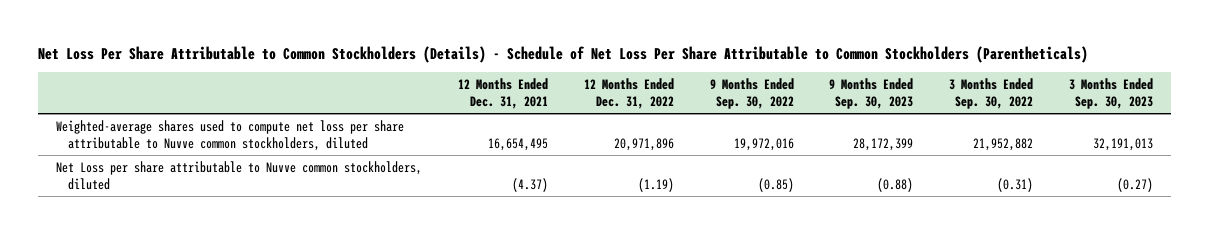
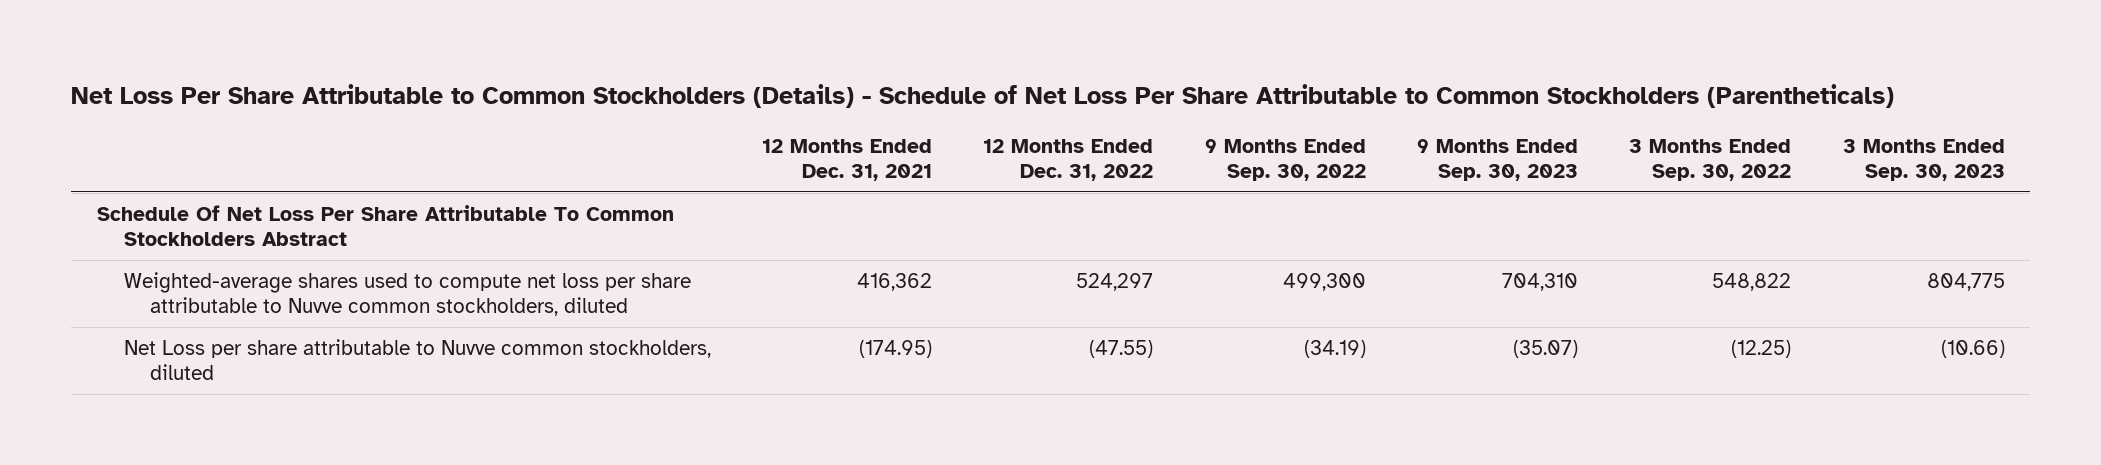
none -> [96,204,674,247] Schedule Of Net Loss Per Share Attributable To Common Stockholders Abstract
[487,137,548,151] 16,654,495 -> [856,272,932,291] 416,362
[613,137,674,151] 20,971,896 -> [1076,272,1154,291] 524,297
[733,137,794,151] 19,972,016 -> [1282,272,1366,291] 499,300
[853,137,914,151] 28,172,399 -> [1502,272,1579,291] 704,310
[973,137,1034,151] 21,952,882 -> [1712,272,1792,291] 548,822
[1093,137,1154,151] 32,191,013 -> [1926,272,2005,291] 804,775
[511,177,548,192] (4.37) -> [858,339,932,358] (174.95)
[637,177,674,192] (1.19) -> [1089,339,1154,358] (47.55)
[757,177,794,192] (0.85) -> [1303,339,1366,358] (34.19)
[877,177,914,192] (0.88) -> [1513,339,1579,358] (35.07)
[997,177,1034,192] (0.31) -> [1731,339,1792,358] (12.25)
[1117,177,1154,192] (0.27) -> [1940,339,2005,358] (10.66)

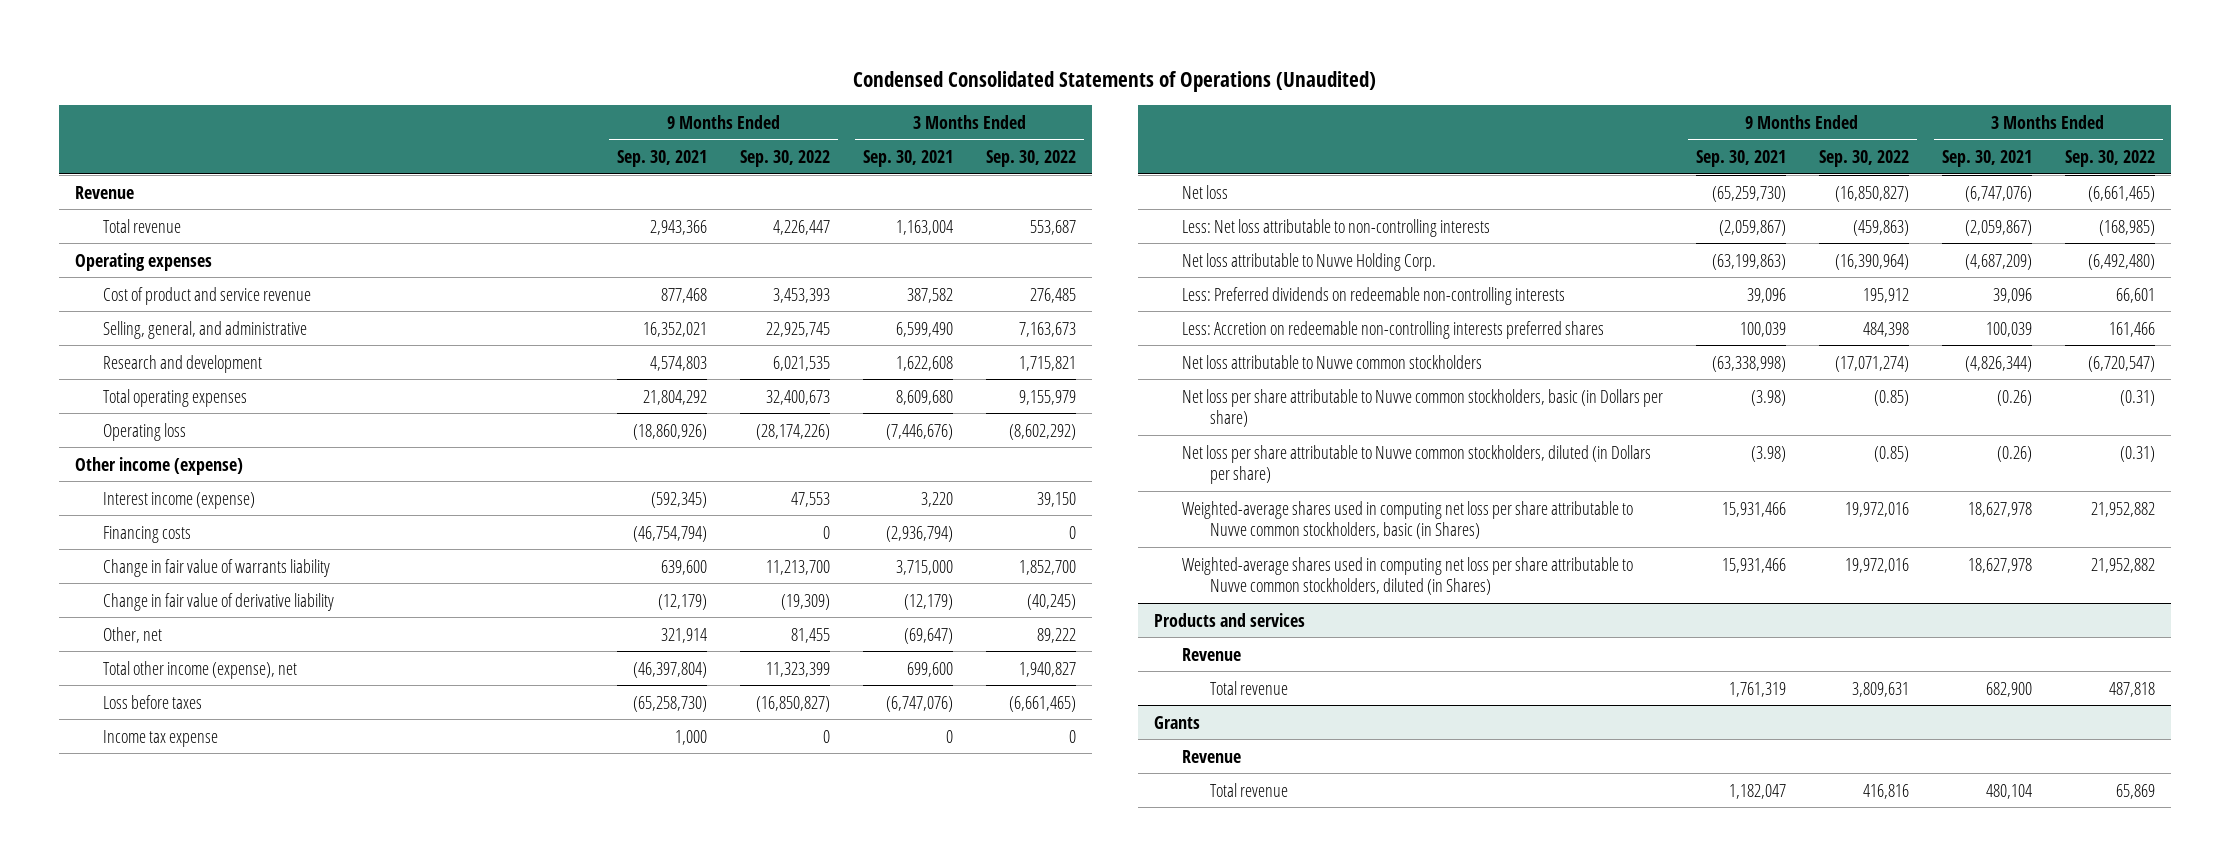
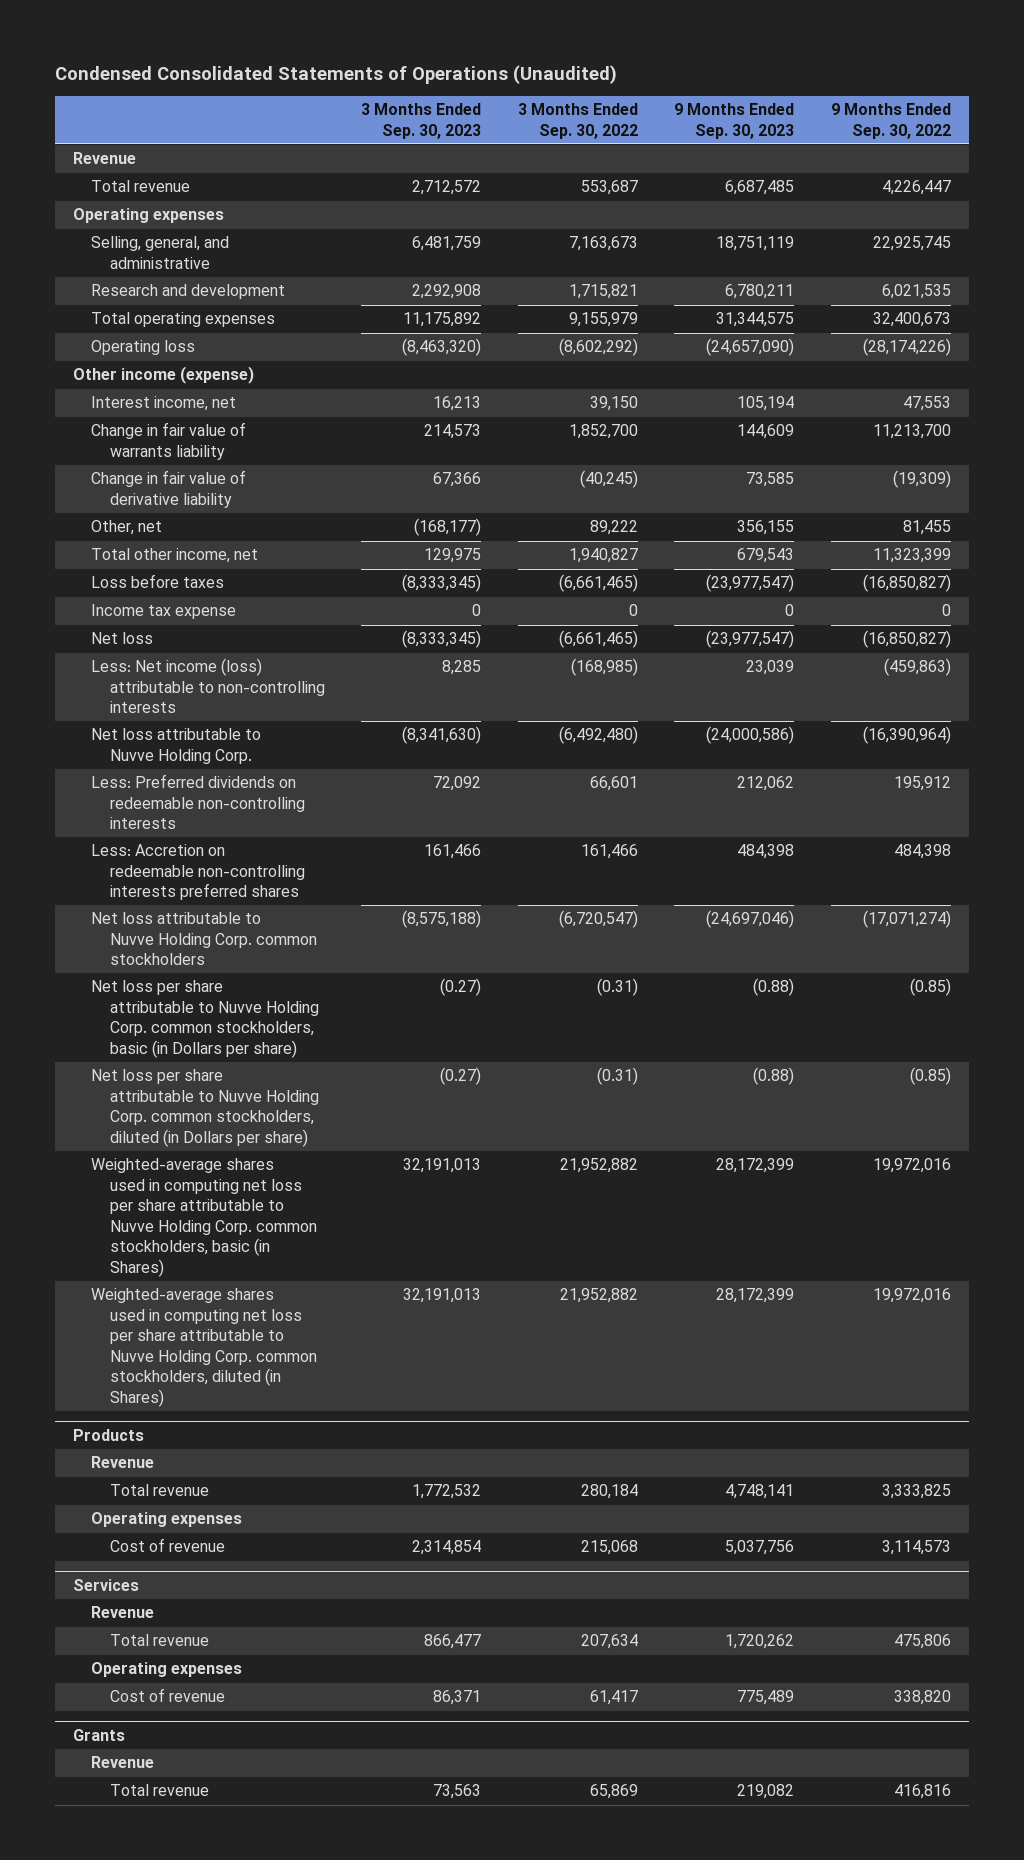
[617,149,708,167] Sep. 30, 2021 -> none
[863,149,954,167] Sep. 30, 2021 -> none
none -> [361,103,482,139] 3 Months Ended Sep. 30, 2023
none -> [674,103,795,139] 9 Months Ended Sep. 30, 2023
[103,286,312,305] Cost of product and service revenue -> none
[103,525,192,543] Financing costs -> none
[103,491,256,509] Interest income (expense) -> [91,396,237,412] Interest income, net
[103,660,298,679] Total other income (expense), net -> [91,548,259,564] Total other income, net
[1181,218,1490,237] Less: Net loss attributable to non-controlling interests -> [91,658,325,714] Less: Net income (loss) attributable to non-controlling interests
[1154,612,1306,627] Products and services -> none
[1181,354,1482,369] Net loss attributable to Nuvve common stockholders -> [91,912,317,966] Net loss attributable to Nuvve Holding Corp. common stockholders
[1181,388,1663,427] Net loss per share attributable to Nuvve common stockholders, basic (in Dollars per share) -> [91,980,319,1058] Net loss per share attributable to Nuvve Holding Corp. common stockholders, basic (in Dollars per share)
[1181,444,1651,484] Net loss per share attributable to Nuvve common stockholders, diluted (in Dollars per share) -> [91,1069,319,1147] Net loss per share attributable to Nuvve Holding Corp. common stockholders, diluted (in Dollars per share)
[1181,500,1633,539] Weighted-average shares used in computing net loss per share attributable to Nuvve common stockholders, basic (in Shares) -> [91,1158,317,1277] Weighted-average shares used in computing net loss per share attributable to Nuvve Holding Corp. common stockholders, basic (in Shares)
[1181,556,1633,595] Weighted-average shares used in computing net loss per share attributable to Nuvve common stockholders, diluted (in Shares) -> [91,1288,317,1407] Weighted-average shares used in computing net loss per share attributable to Nuvve Holding Corp. common stockholders, diluted (in Shares)
none -> [73,1428,145,1441] Products
[1851,681,1909,697] 3,809,631 -> [881,1484,951,1500] 3,333,825
[2108,681,2155,697] 487,818 -> [580,1484,638,1500] 280,184
none -> [91,1512,243,1528] Operating expenses
none -> [109,1538,225,1553] Cost of revenue
none -> [73,1578,140,1591] Services
none -> [91,1606,155,1619] Revenue
none -> [109,1634,209,1647] Total revenue
none -> [91,1662,243,1678] Operating expenses
none -> [109,1688,225,1703] Cost of revenue

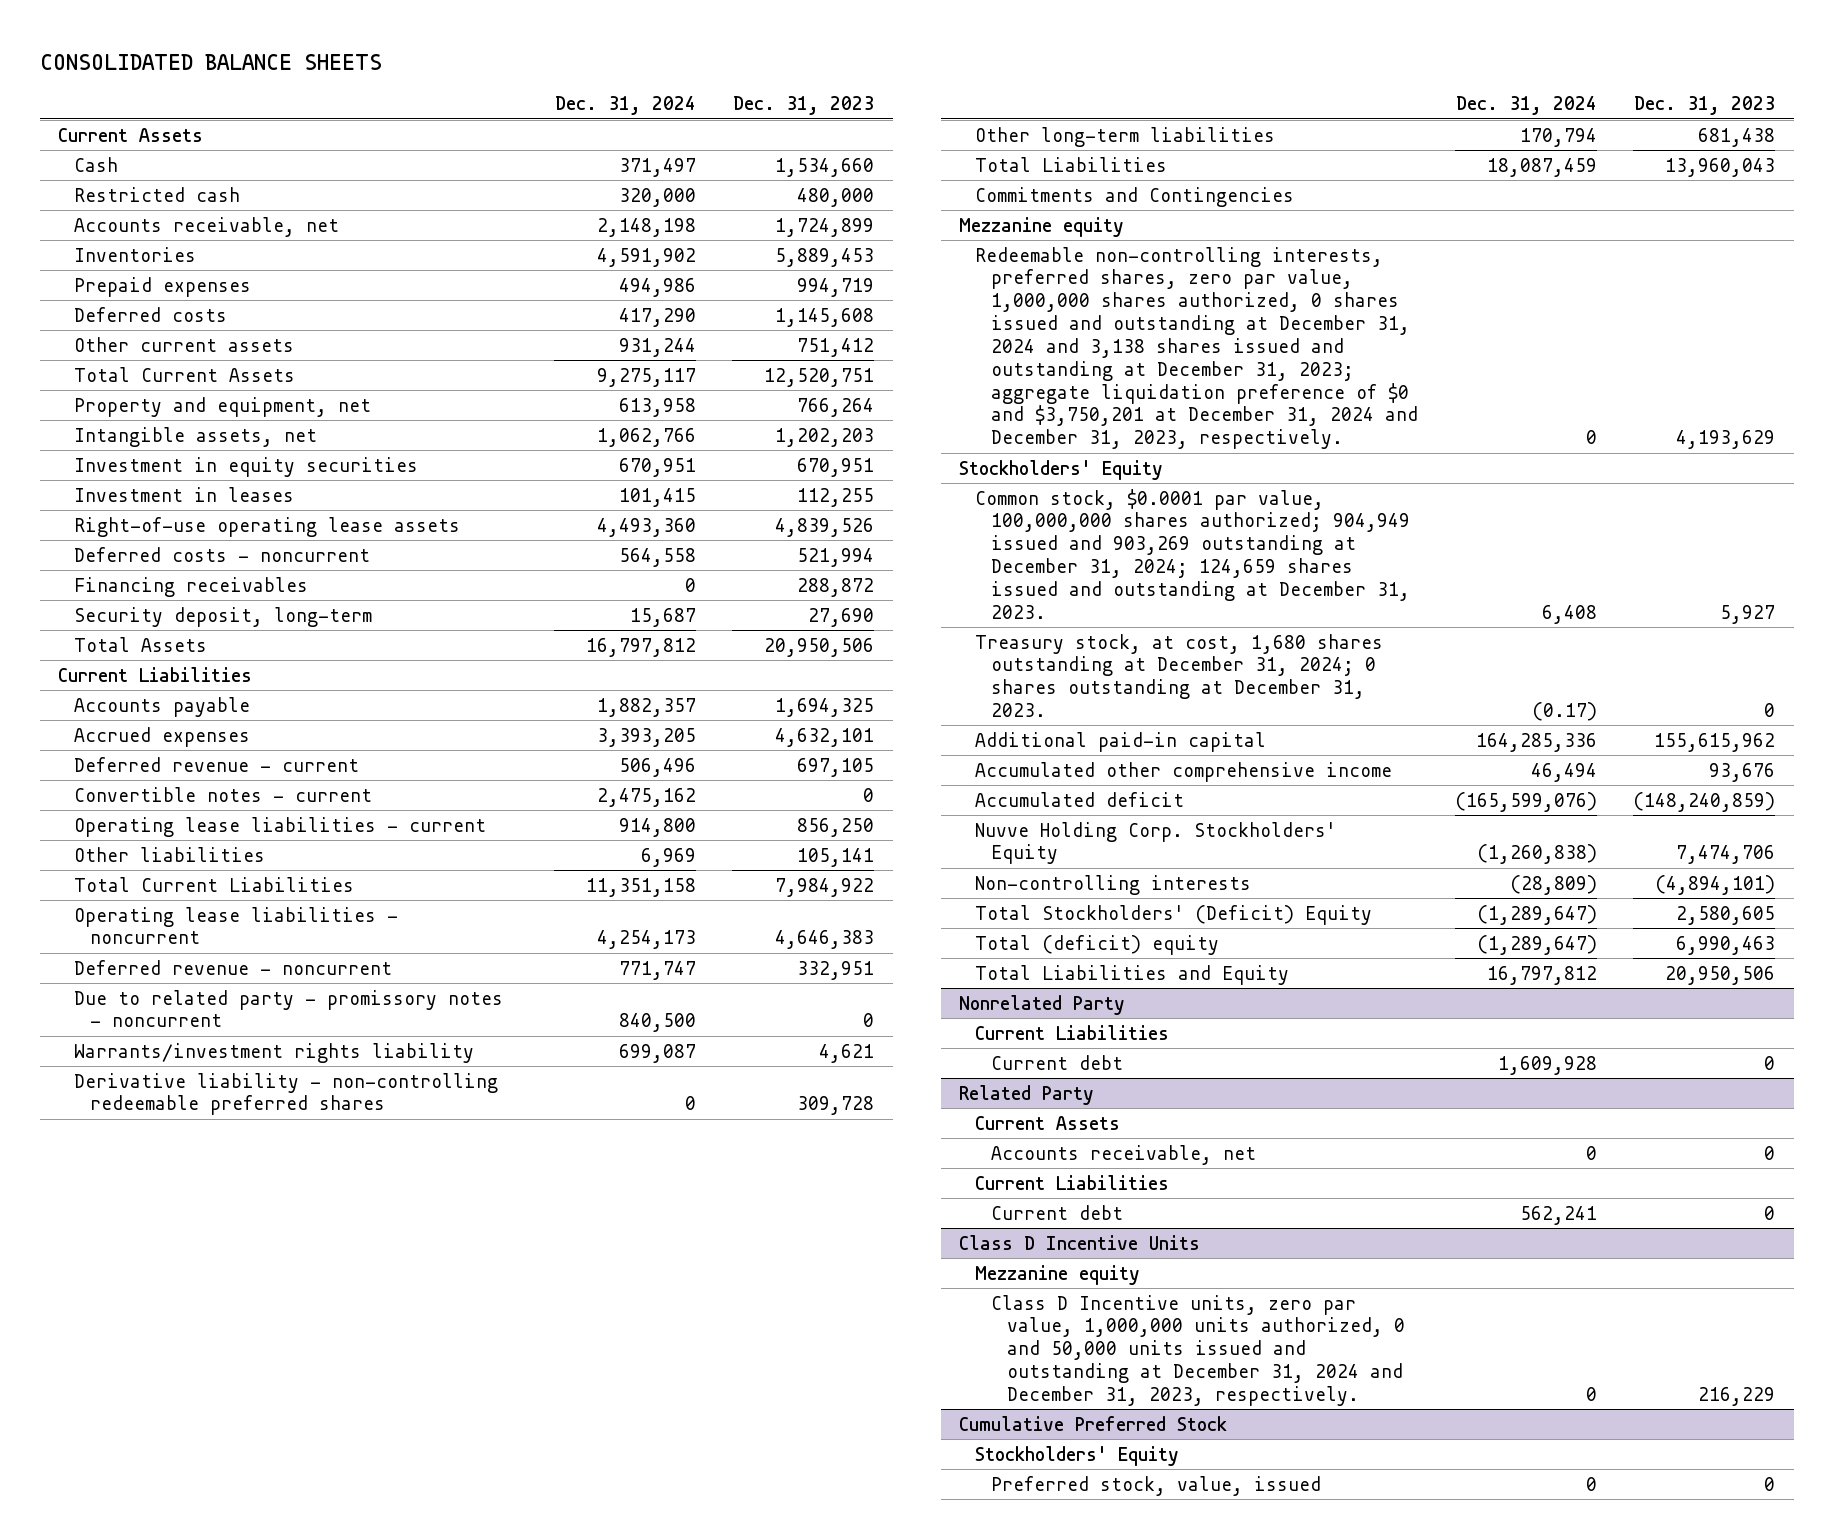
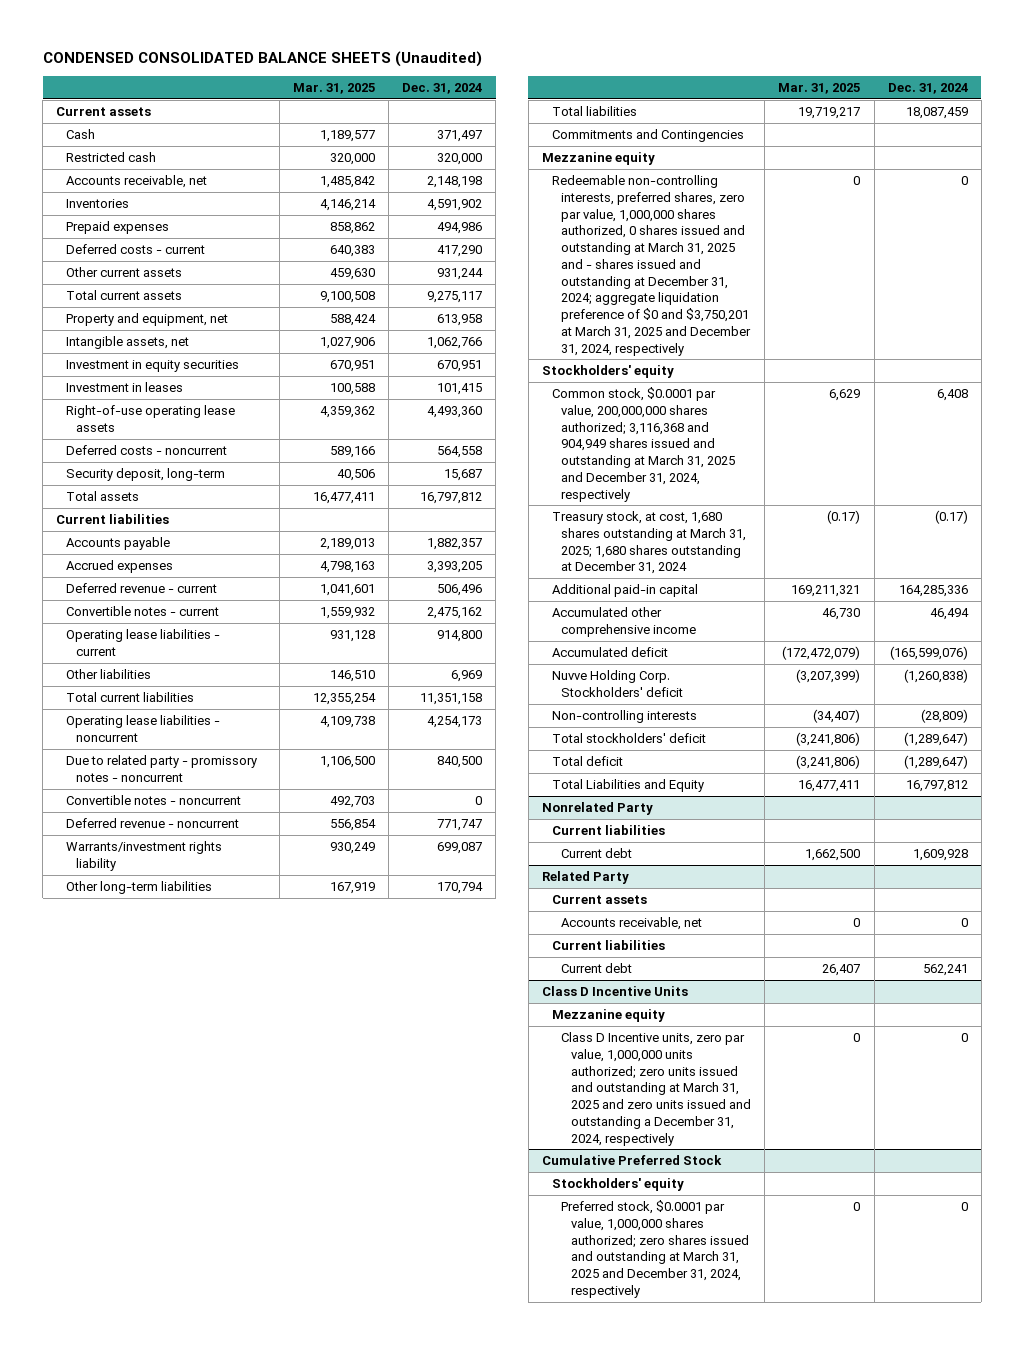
[39,53,382,70] CONSOLIDATED BALANCE SHEETS -> [42,50,482,67] CONDENSED CONSOLIDATED BALANCE SHEETS (Unaudited)
[733,96,875,116] Dec. 31, 2023 -> none
none -> [292,83,375,95] Mar. 31, 2025
[58,127,204,142] Current Assets -> [56,107,152,117] Current assets
[73,306,227,322] Deferred costs -> [66,244,206,255] Deferred costs - current
[73,366,295,382] Total Current Assets -> [66,290,183,301] Total current assets
[73,576,308,597] Financing receivables -> none
[73,636,207,652] Total Assets -> [66,491,140,502] Total assets
[58,666,253,682] Current Liabilities -> [56,514,170,525] Current liabilities
[73,876,354,892] Total Current Liabilities -> [66,692,195,703] Total current liabilities
none -> [66,795,242,806] Convertible notes - noncurrent
[73,959,392,975] Deferred revenue - noncurrent -> [66,818,240,829] Deferred revenue - noncurrent
[73,1072,498,1116] Derivative liability - non-controlling redeemable preferred shares -> none
[975,156,1168,172] Total Liabilities -> [551,106,637,117] Total liabilities
[975,246,1418,450] Redeemable non-controlling interests, preferred shares, zero par value, 1,000,000 shares authorized, 0 shares issued and outstanding at December 31, 2024 and 3,138 shares issued and outstanding at December 31, 2023; aggregate liquidation preference of $0 and $3,750,201 at December 31, 2024 and December 31, 2023, respectively. -> [551,175,752,356] Redeemable non-controlling interests, preferred shares, zero par value, 1,000,000 shares authorized, 0 shares issued and outstanding at March 31, 2025 and - shares issued and outstanding at December 31, 2024; aggregate liquidation preference of $0 and $3,750,201 at March 31, 2025 and December 31, 2024, respectively
[959,459,1164,480] Stockholders' Equity -> [541,365,674,379] Stockholders' equity
[975,488,1410,619] Common stock, $0.0001 par value, 100,000,000 shares authorized; 904,949 issued and 903,269 outstanding at December 31, 2024; 124,659 shares issued and outstanding at December 31, 2023. -> [551,387,736,502] Common stock, $0.0001 par value, 200,000,000 shares authorized; 3,116,368 and 904,949 shares issued and outstanding at March 31, 2025 and December 31, 2024, respectively
[975,633,1384,718] Treasury stock, at cost, 1,680 shares outstanding at December 31, 2024; 0 shares outstanding at December 31, 2023. -> [551,511,747,575] Treasury stock, at cost, 1,680 shares outstanding at March 31, 2025; 1,680 shares outstanding at December 31, 2024
[975,821,1337,865] Nuvve Holding Corp. Stockholders' Equity -> [551,670,684,697] Nuvve Holding Corp. Stockholders' deficit
[975,904,1373,925] Total Stockholders' (Deficit) Equity -> [551,733,706,744] Total stockholders' deficit
[975,934,1220,955] Total (deficit) equity -> [551,756,623,767] Total deficit
[975,1024,1170,1040] Current Liabilities -> [551,825,665,836] Current liabilities
[975,1115,1121,1130] Current Assets -> [551,895,647,905] Current assets
[975,1174,1170,1190] Current Liabilities -> [551,940,665,951] Current liabilities
[990,1294,1405,1406] Class D Incentive units, zero par value, 1,000,000 units authorized, 0 and 50,000 units issued and outstanding at December 31, 2024 and December 31, 2023, respectively. -> [561,1032,752,1146] Class D Incentive units, zero par value, 1,000,000 units authorized; zero units issued and outstanding at March 31, 2025 and zero units issued and outstanding a December 31, 2024, respectively
[975,1445,1180,1466] Stockholders' Equity -> [551,1178,684,1192] Stockholders' equity
[990,1475,1321,1496] Preferred stock, value, issued -> [561,1200,750,1298] Preferred stock, $0.0001 par value, 1,000,000 shares authorized; zero shares issued and outstanding at March 31, 2025 and December 31, 2024, respectively

